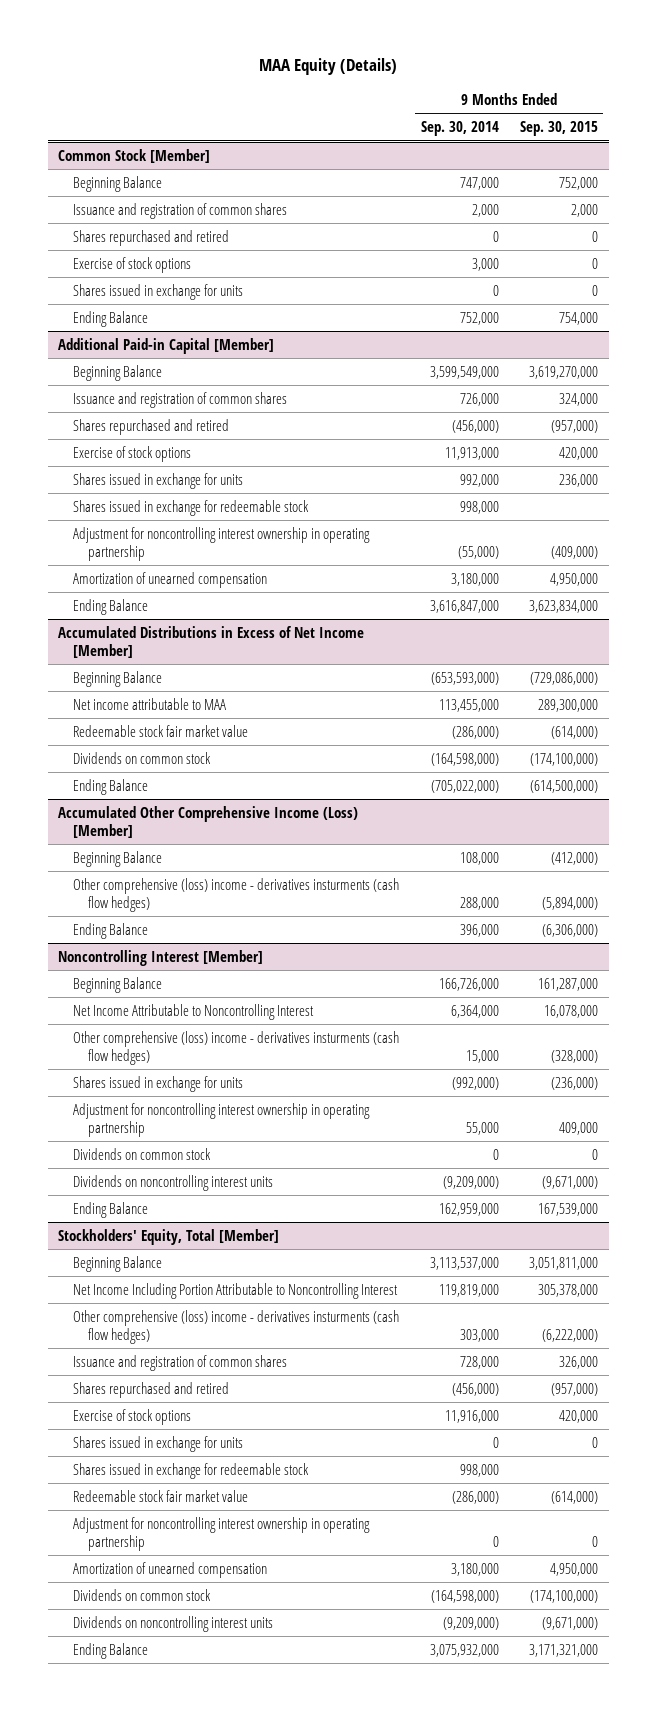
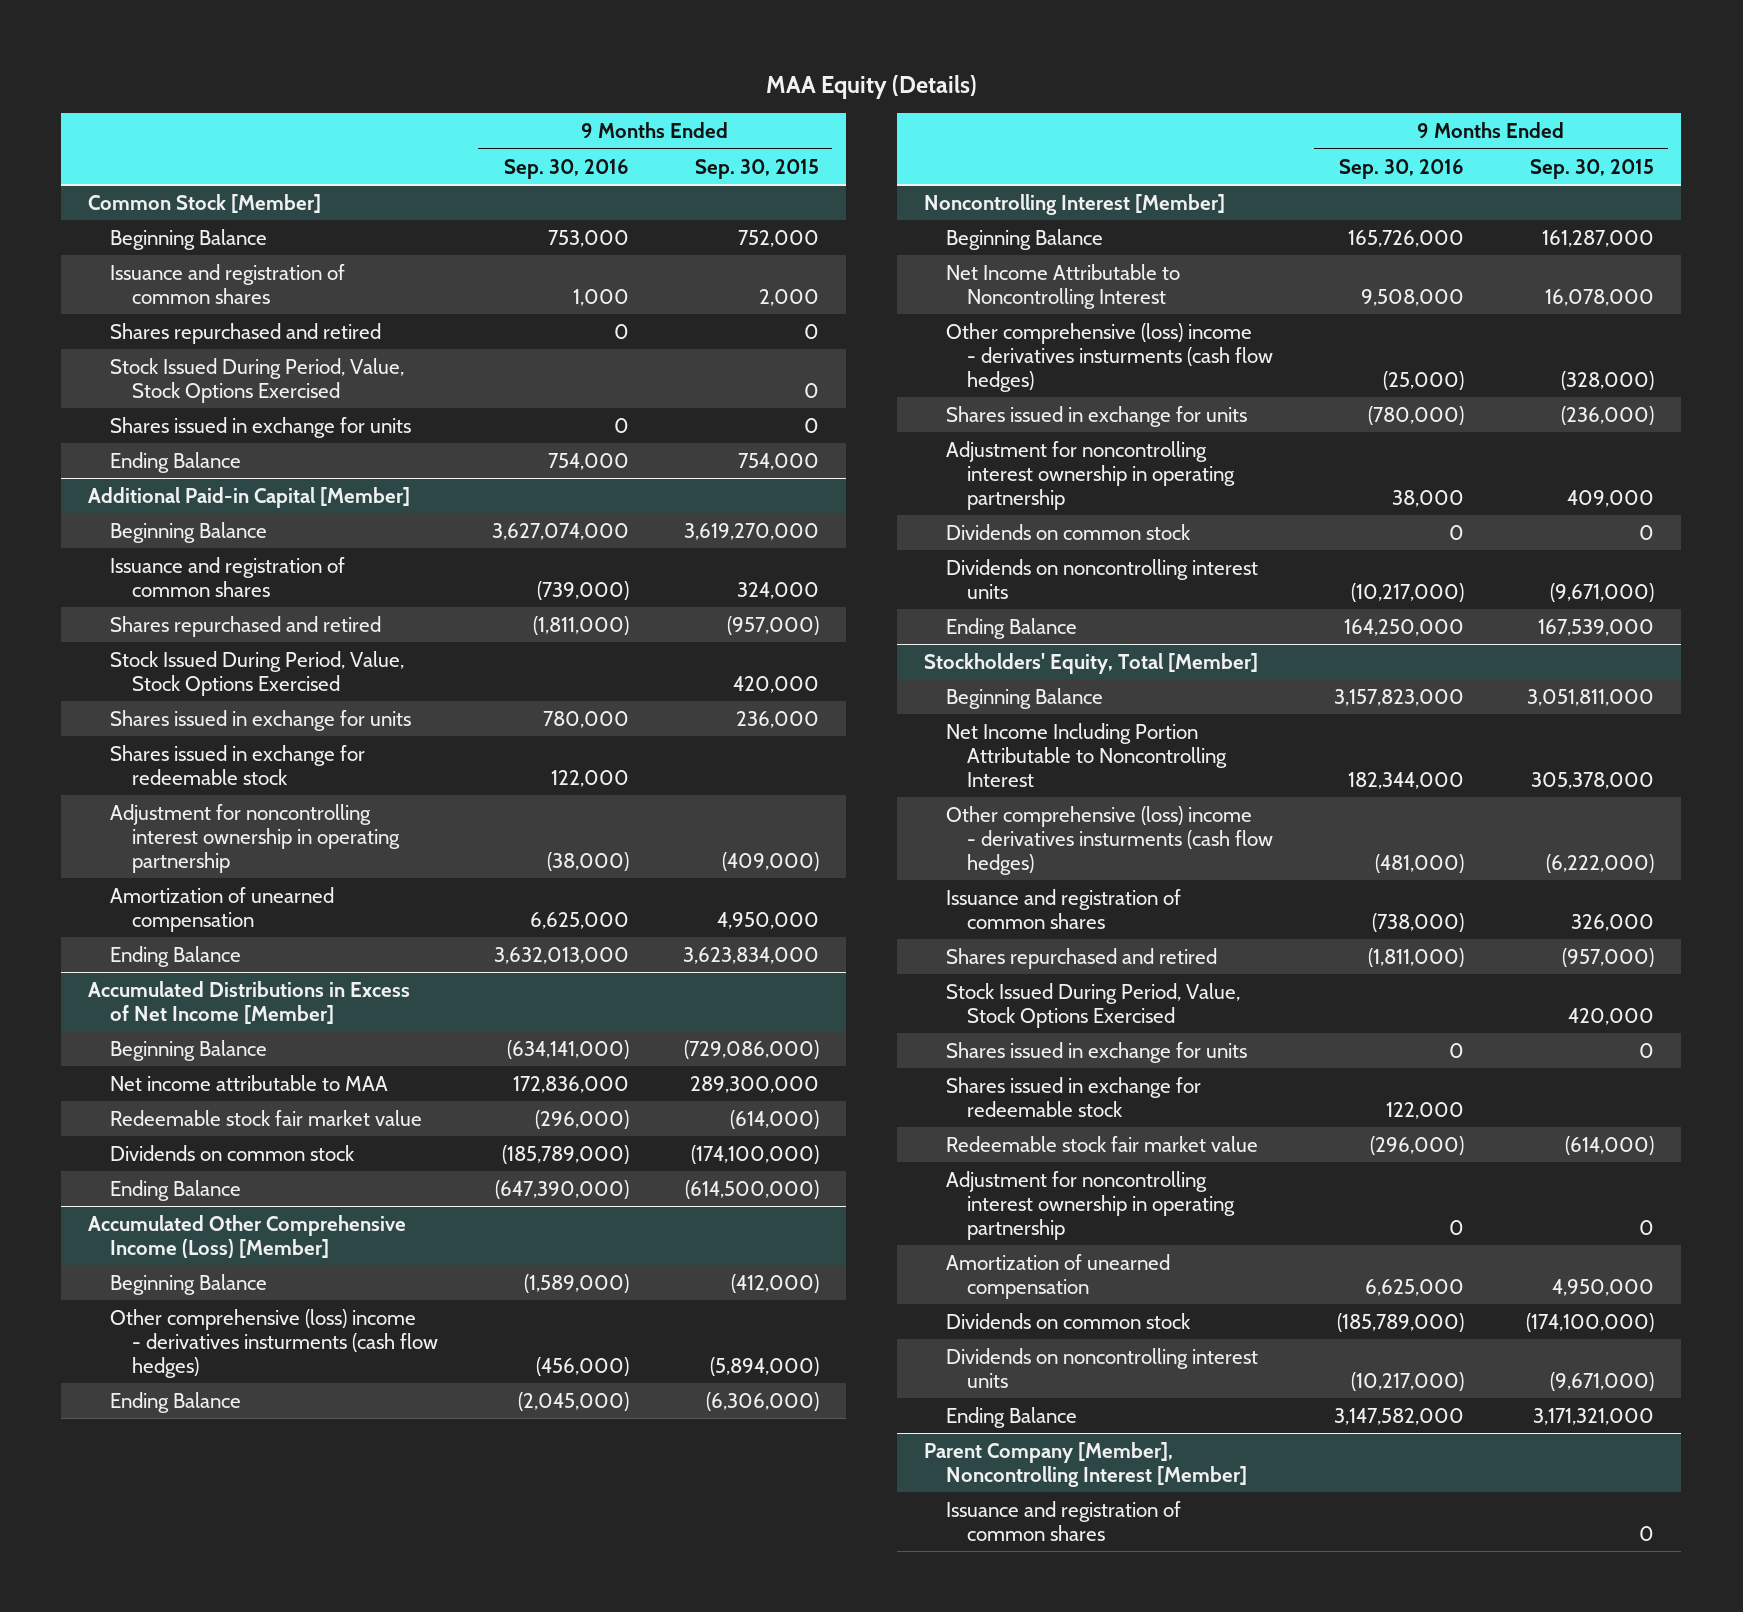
[420,121,499,137] Sep. 30, 2014 -> none
none -> [503,158,629,179] Sep. 30, 2016
[73,256,192,273] Exercise of stock options -> [110,357,405,403] Stock Issued During Period, Value, Stock Options Exercised
[73,445,192,462] Exercise of stock options -> [110,650,405,696] Stock Issued During Period, Value, Stock Options Exercised
[73,1408,192,1425] Exercise of stock options -> [945,982,1240,1028] Stock Issued During Period, Value, Stock Options Exercised
none -> [923,1441,1247,1487] Parent Company [Member], Noncontrolling Interest [Member]
none -> [945,1500,1181,1541] Issuance and registration of common shares

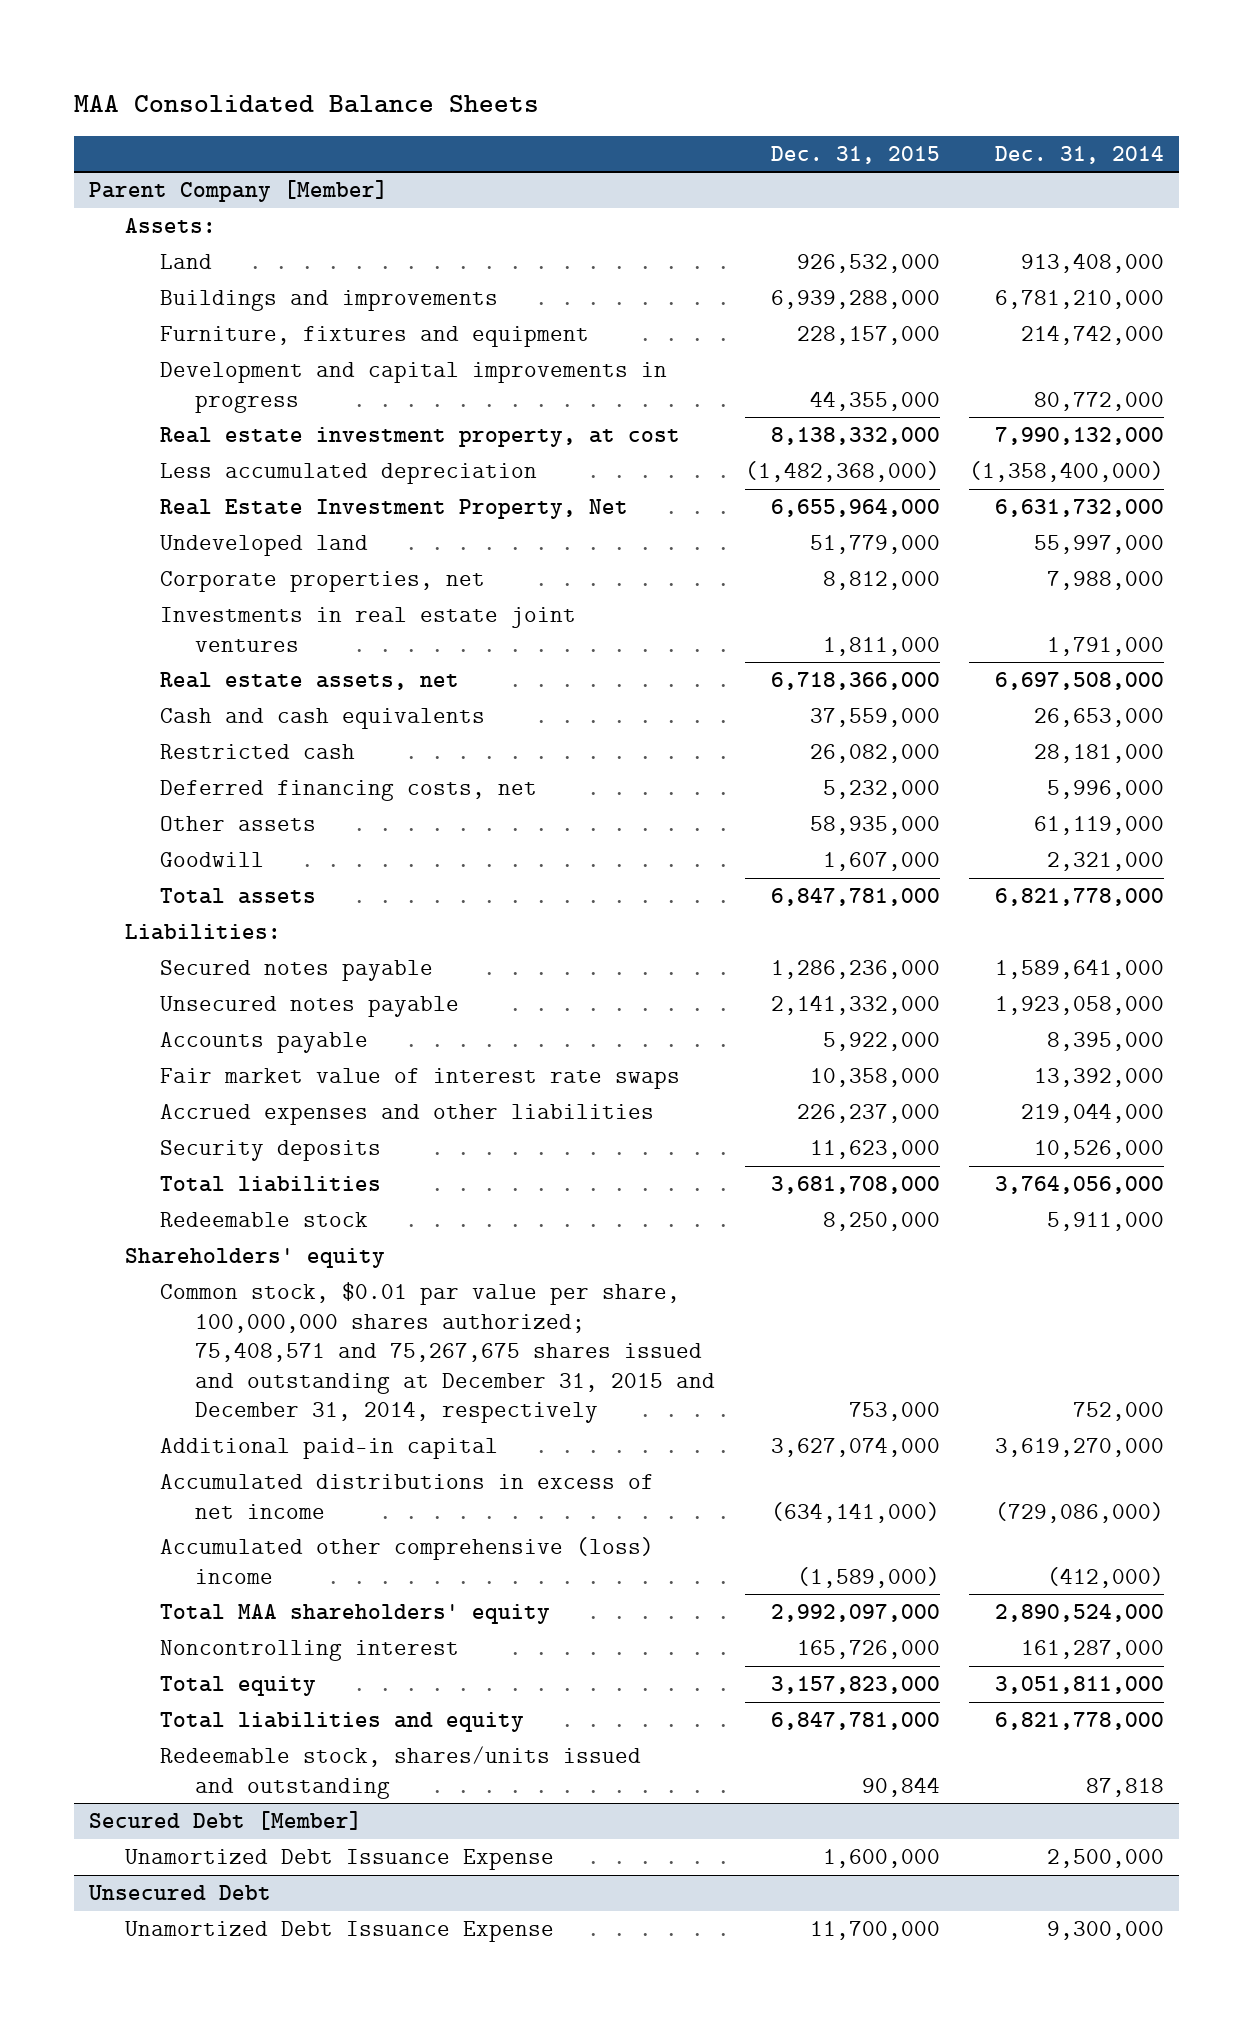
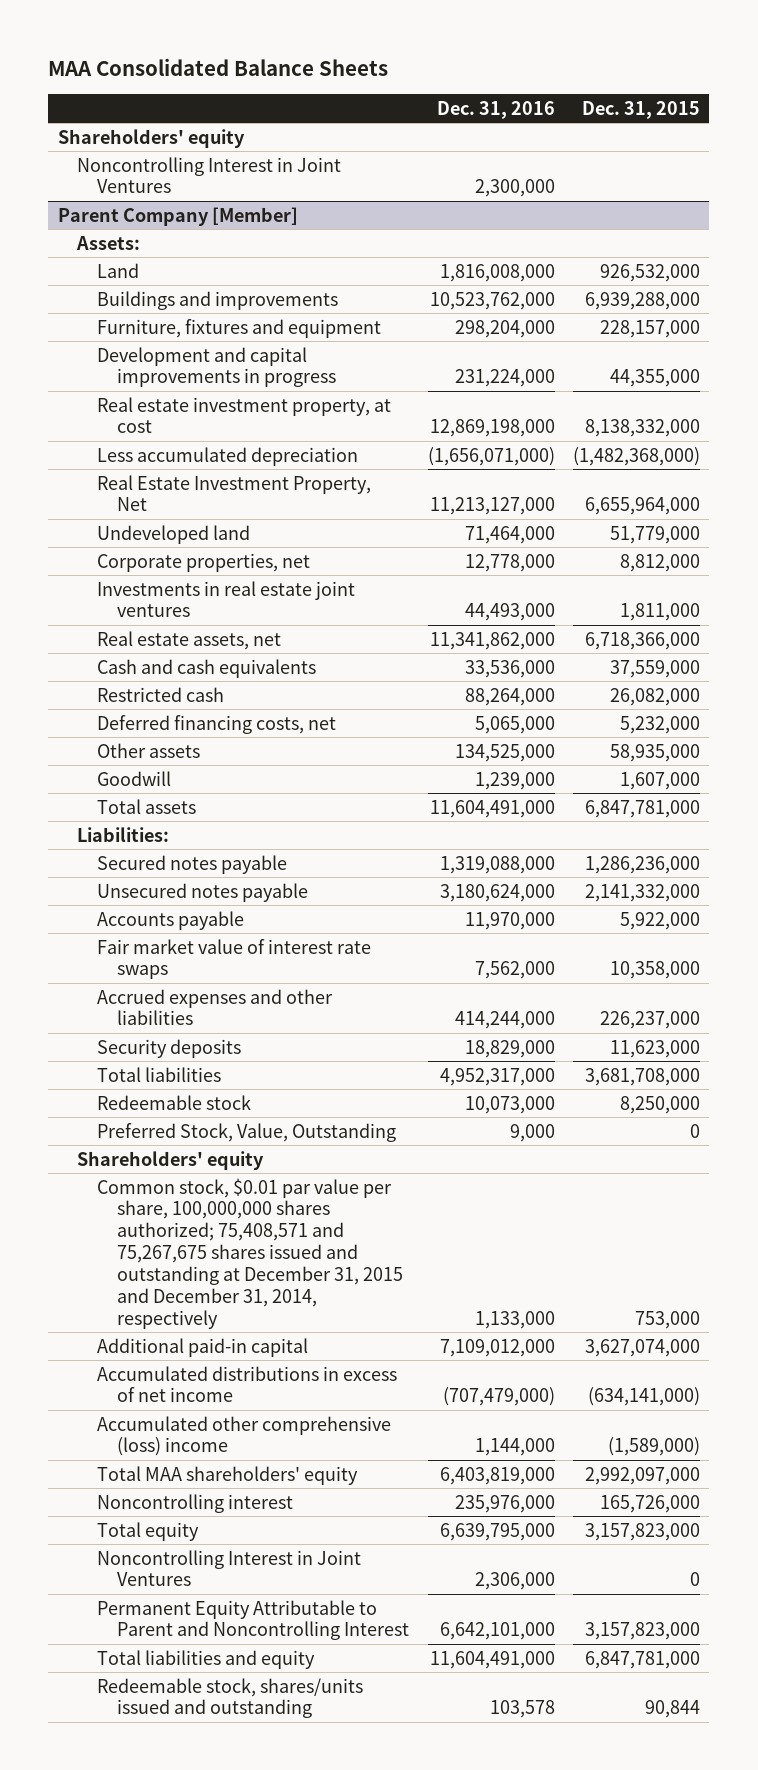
[994,145,1164,164] Dec. 31, 2014 -> none
none -> [436,100,555,119] Dec. 31, 2016
none -> [57,128,245,148] Shareholders' equity
none -> [77,156,342,194] Noncontrolling Interest in Joint Ventures
none -> [97,1122,397,1142] Preferred Stock, Value, Outstanding
none -> [97,1549,362,1587] Noncontrolling Interest in Joint Ventures
none -> [97,1599,410,1641] Permanent Equity Attributable to Parent and Noncontrolling Interest
[89,1811,363,1831] Secured Debt [Member] -> none
[124,1849,554,1871] Unamortized Debt Issuance Expense -> none
[88,1885,272,1901] Unsecured Debt -> none
[124,1921,554,1943] Unamortized Debt Issuance Expense -> none

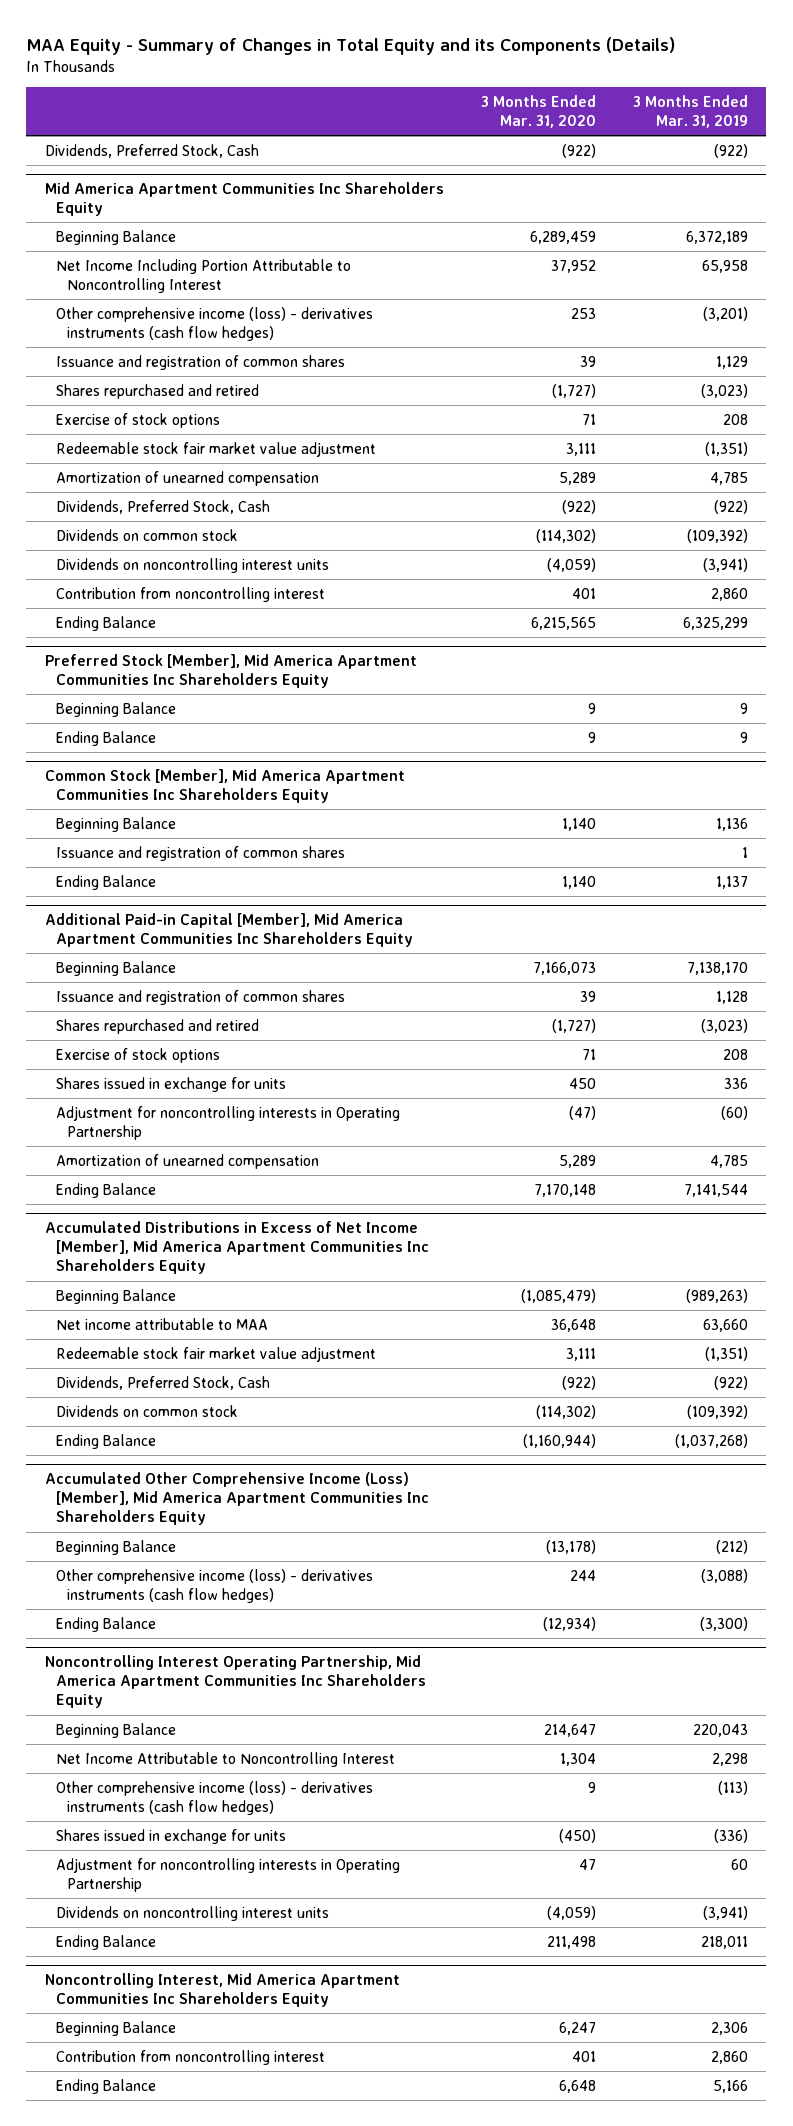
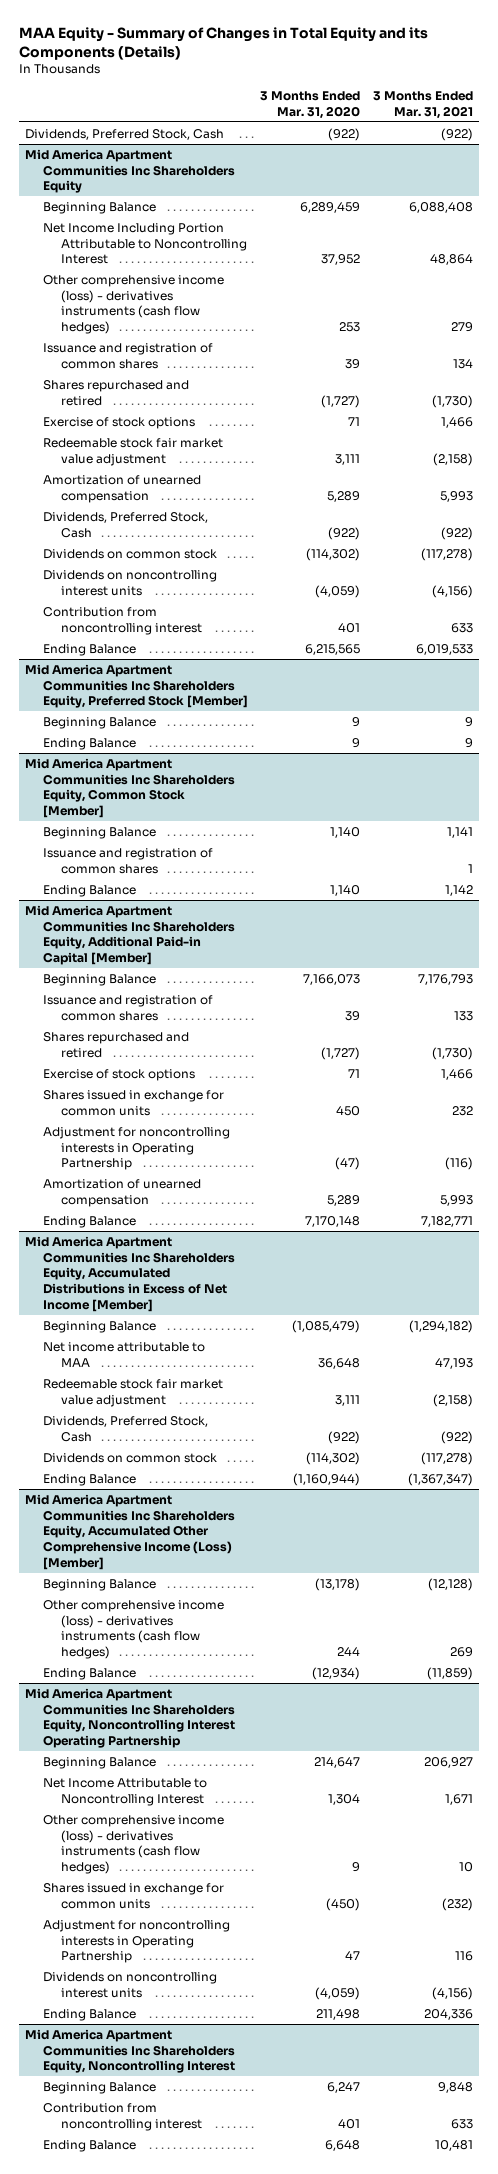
[632,94,748,128] 3 Months Ended Mar. 31, 2019 -> none
none -> [372,91,473,119] 3 Months Ended Mar. 31, 2021
[44,654,417,689] Preferred Stock [Member], Mid America Apartment Communities Inc Shareholders Equity -> [25,663,248,709] Mid America Apartment Communities Inc Shareholders Equity, Preferred Stock [Member]
[44,769,405,804] Common Stock [Member], Mid America Apartment Communities Inc Shareholders Equity -> [25,757,235,818] Mid America Apartment Communities Inc Shareholders Equity, Common Stock [Member]
[44,913,414,948] Additional Paid-in Capital [Member], Mid America Apartment Communities Inc Shareholders Equity -> [25,904,235,965] Mid America Apartment Communities Inc Shareholders Equity, Additional Paid-in Capital [Member]
[56,1076,287,1092] Shares issued in exchange for units -> [42,1089,224,1116] Shares issued in exchange for common units
[44,1221,430,1275] Accumulated Distributions in Excess of Net Income [Member], Mid America Apartment Communities Inc Shareholders Equity -> [25,1235,235,1312] Mid America Apartment Communities Inc Shareholders Equity, Accumulated Distributions in Excess of Net Income [Member]
[44,1472,430,1526] Accumulated Other Comprehensive Income (Loss) [Member], Mid America Apartment Communities Inc Shareholders Equity -> [25,1493,235,1570] Mid America Apartment Communities Inc Shareholders Equity, Accumulated Other Comprehensive Income (Loss) [Member]
[44,1655,427,1709] Noncontrolling Interest Operating Partnership, Mid America Apartment Communities Inc Shareholders Equity -> [25,1687,235,1748] Mid America Apartment Communities Inc Shareholders Equity, Noncontrolling Interest Operating Partnership
[56,1828,287,1844] Shares issued in exchange for units -> [42,1882,224,1909] Shares issued in exchange for common units
[44,1973,400,2008] Noncontrolling Interest, Mid America Apartment Communities Inc Shareholders Equity -> [25,2028,235,2074] Mid America Apartment Communities Inc Shareholders Equity, Noncontrolling Interest

